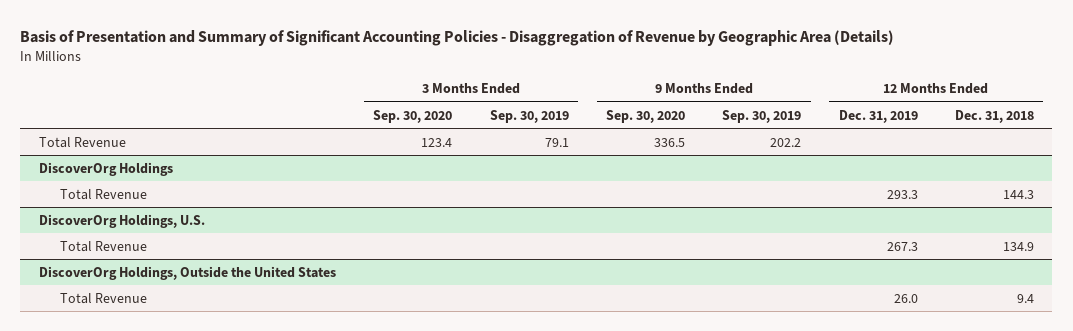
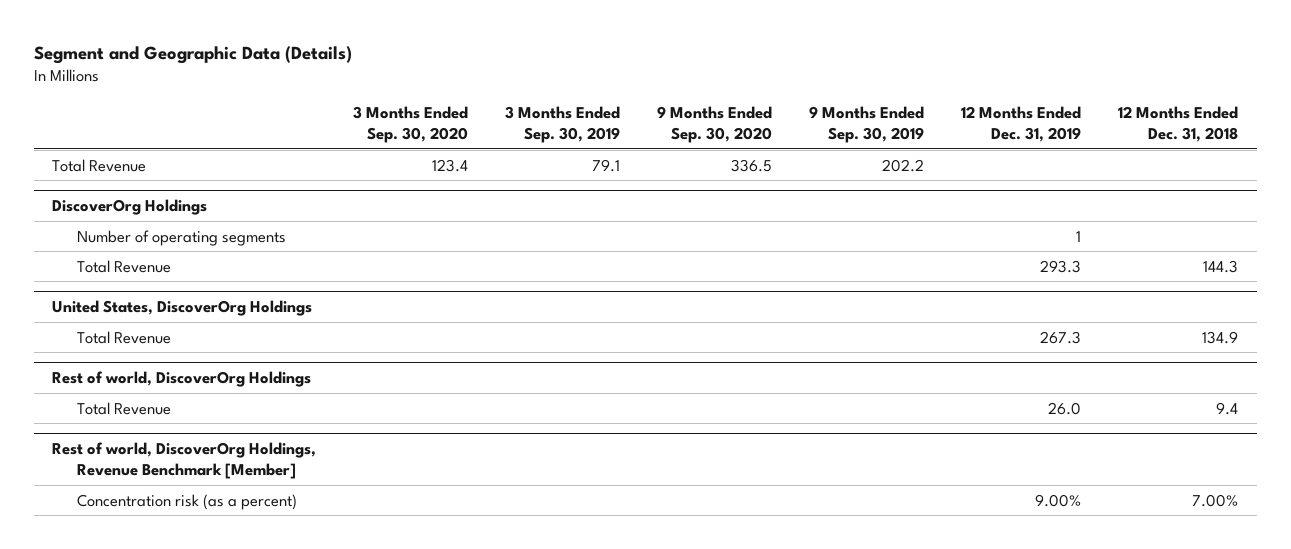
[20,30,895,47] Basis of Presentation and Summary of Significant Accounting Policies - Disaggregation of Revenue by Geographic Area (Details) -> [34,46,353,65] Segment and Geographic Data (Details)
none -> [76,229,286,246] Number of operating segments
[39,213,206,228] DiscoverOrg Holdings, U.S. -> none
none -> [52,300,313,317] United States, DiscoverOrg Holdings
[39,265,337,280] DiscoverOrg Holdings, Outside the United States -> none
none -> [52,371,312,388] Rest of world, DiscoverOrg Holdings
none -> [52,442,317,479] Rest of world, DiscoverOrg Holdings, Revenue Benchmark [Member]
none -> [76,493,297,510] Concentration risk (as a percent)

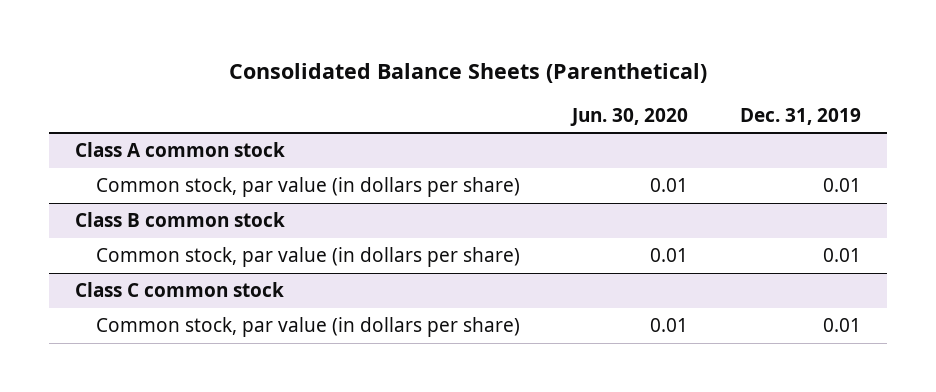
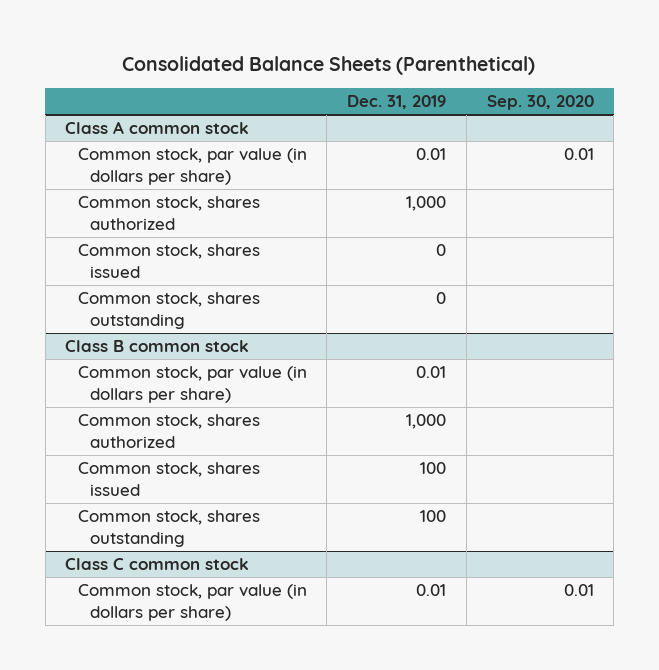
[570,107,689,126] Jun. 30, 2020 -> none
none -> [486,95,594,111] Sep. 30, 2020
none -> [77,195,260,230] Common stock, shares authorized
none -> [77,243,260,278] Common stock, shares issued
none -> [77,291,260,329] Common stock, shares outstanding
none -> [77,413,260,448] Common stock, shares authorized
none -> [77,461,260,496] Common stock, shares issued
none -> [77,509,260,547] Common stock, shares outstanding

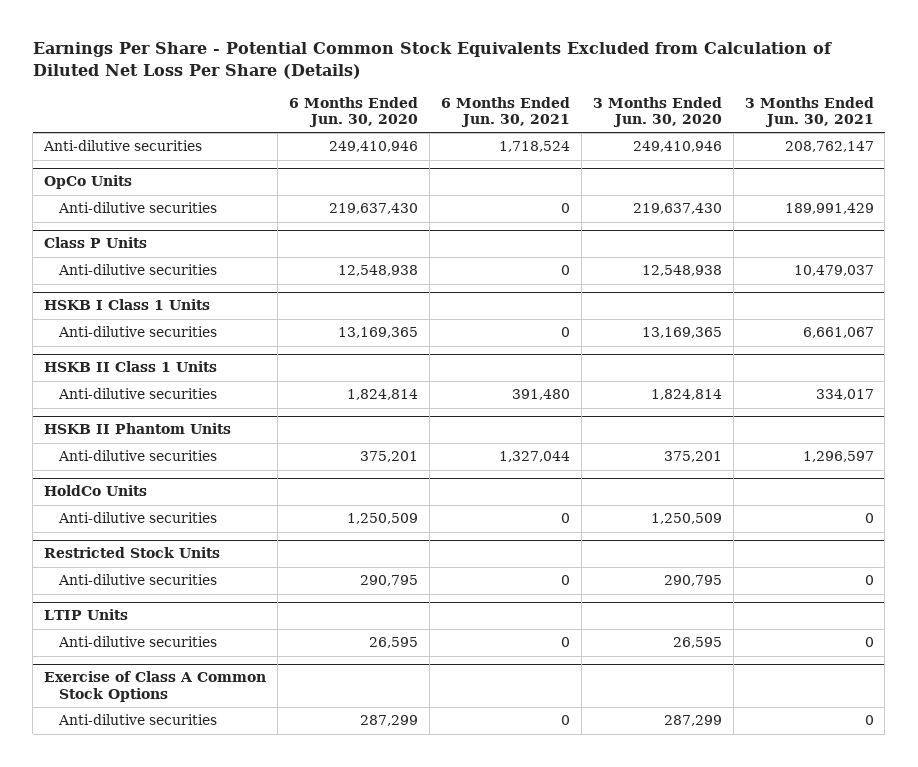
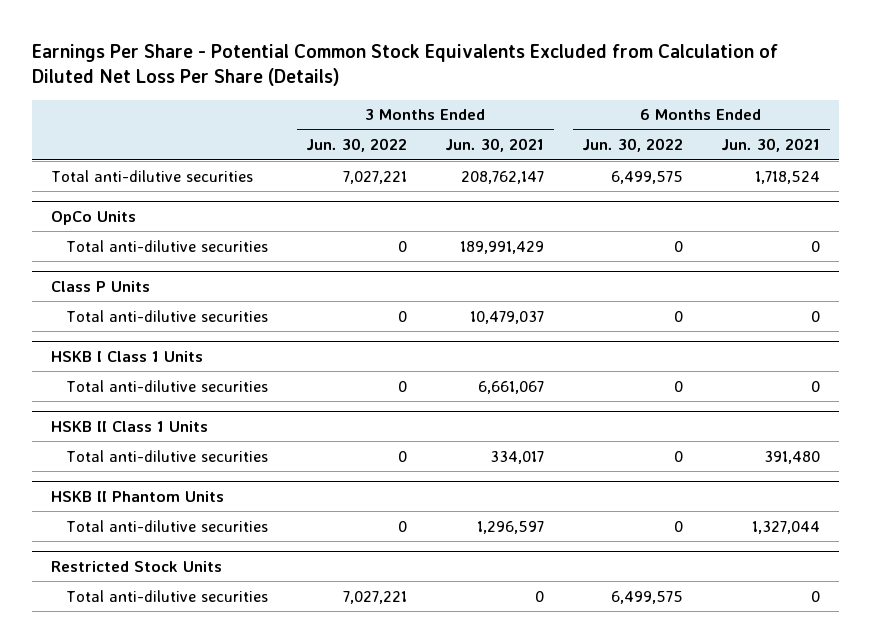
[289,96,419,128] 6 Months Ended Jun. 30, 2020 -> none
[592,96,722,128] 3 Months Ended Jun. 30, 2020 -> none
none -> [306,138,408,153] Jun. 30, 2022
none -> [582,138,684,153] Jun. 30, 2022
[43,140,203,152] Anti-dilutive securities -> [50,169,253,182] Total anti-dilutive securities
[57,202,217,214] Anti-dilutive securities -> [66,239,269,252] Total anti-dilutive securities
[57,264,217,276] Anti-dilutive securities -> [66,309,269,322] Total anti-dilutive securities
[57,326,217,338] Anti-dilutive securities -> [66,379,269,392] Total anti-dilutive securities
[57,388,217,400] Anti-dilutive securities -> [66,449,269,462] Total anti-dilutive securities
[44,485,148,497] HoldCo Units -> none
[57,512,217,524] Anti-dilutive securities -> none
[57,450,217,462] Anti-dilutive securities -> [66,519,269,532] Total anti-dilutive securities
[44,609,129,621] LTIP Units -> none
[57,636,217,648] Anti-dilutive securities -> none
[44,671,267,702] Exercise of Class A Common Stock Options -> none
[57,714,217,726] Anti-dilutive securities -> none
[57,574,217,586] Anti-dilutive securities -> [66,589,269,602] Total anti-dilutive securities

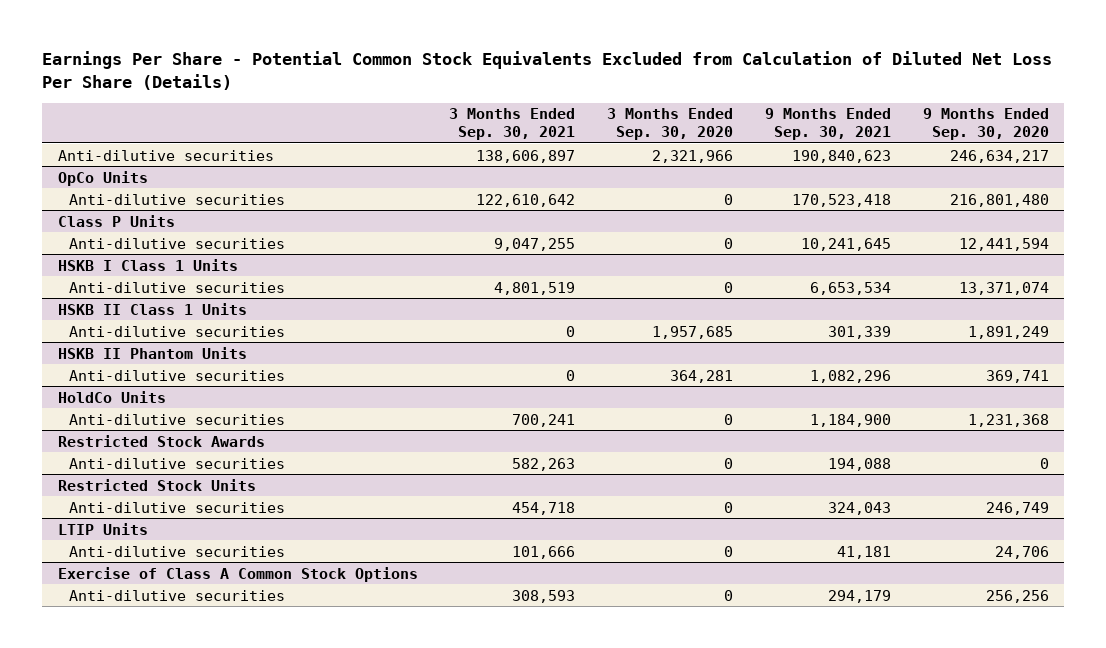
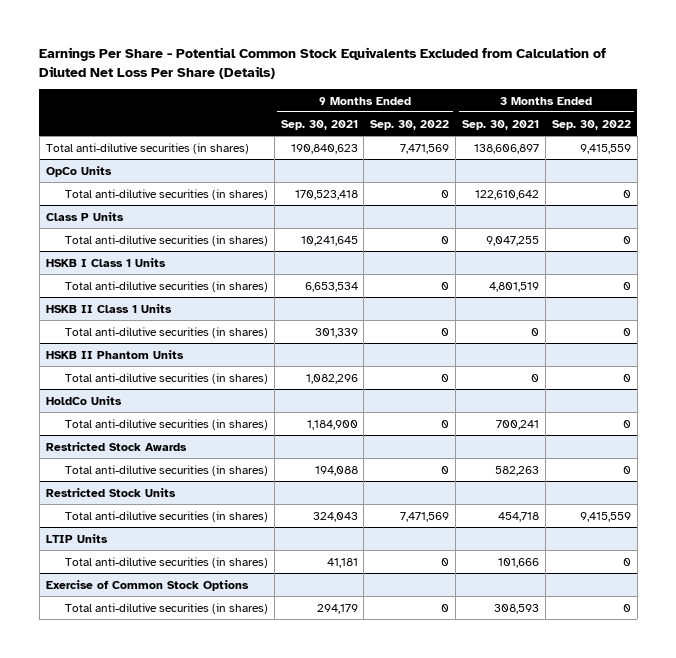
[607,108,734,141] 3 Months Ended Sep. 30, 2020 -> none
[922,108,1049,141] 9 Months Ended Sep. 30, 2020 -> none
none -> [370,119,450,130] Sep. 30, 2022
none -> [551,119,631,130] Sep. 30, 2022
[57,149,274,161] Anti-dilutive securities -> [45,142,249,154] Total anti-dilutive securities (in shares)
[68,193,285,205] Anti-dilutive securities -> [64,188,268,200] Total anti-dilutive securities (in shares)
[68,237,285,249] Anti-dilutive securities -> [64,234,268,246] Total anti-dilutive securities (in shares)
[68,281,285,293] Anti-dilutive securities -> [64,280,268,292] Total anti-dilutive securities (in shares)
[68,325,285,337] Anti-dilutive securities -> [64,326,268,338] Total anti-dilutive securities (in shares)
[68,369,285,381] Anti-dilutive securities -> [64,372,268,384] Total anti-dilutive securities (in shares)
[68,413,285,425] Anti-dilutive securities -> [64,418,268,430] Total anti-dilutive securities (in shares)
[68,457,285,469] Anti-dilutive securities -> [64,464,268,476] Total anti-dilutive securities (in shares)
[68,501,285,513] Anti-dilutive securities -> [64,510,268,522] Total anti-dilutive securities (in shares)
[68,545,285,557] Anti-dilutive securities -> [64,556,268,568] Total anti-dilutive securities (in shares)
[57,566,418,582] Exercise of Class A Common Stock Options -> [45,579,249,591] Exercise of Common Stock Options
[68,589,285,601] Anti-dilutive securities -> [64,602,268,614] Total anti-dilutive securities (in shares)

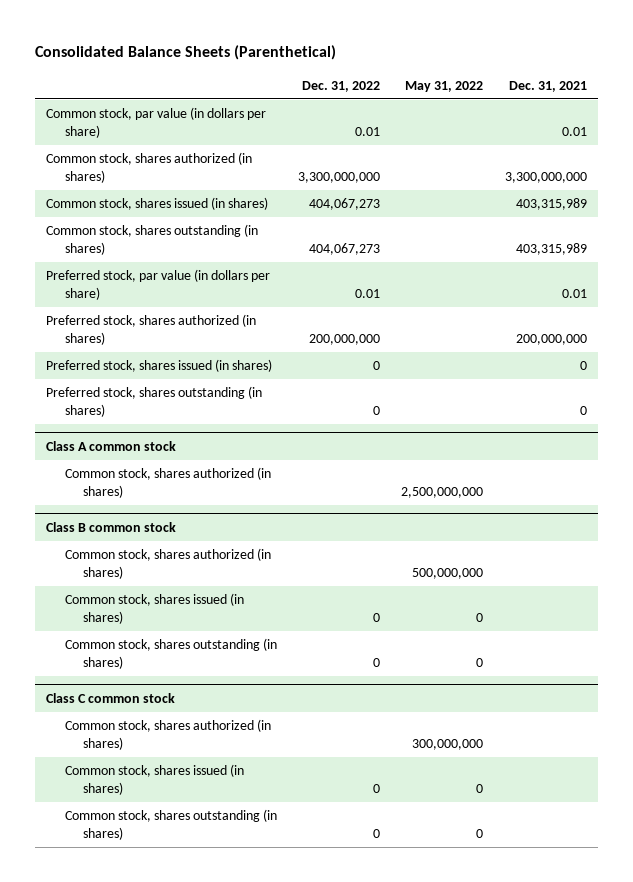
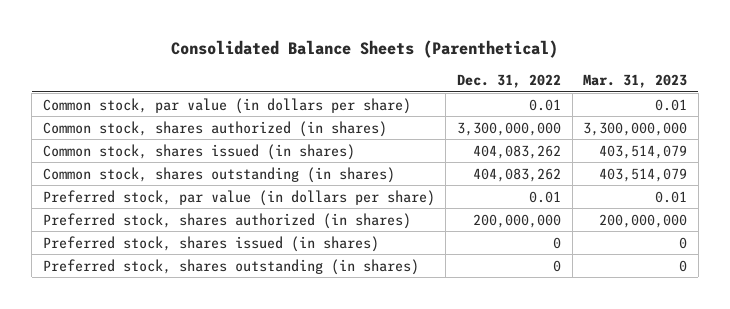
[405,80,484,92] May 31, 2022 -> none
[508,80,587,92] Dec. 31, 2021 -> none
none -> [583,74,688,89] Mar. 31, 2023
[309,198,381,211] 404,067,273 -> [473,144,562,159] 404,083,262
[309,242,381,255] 404,067,273 -> [473,167,562,182] 404,083,262
[46,441,177,452] Class A common stock -> none
[64,467,271,498] Common stock, shares authorized (in shares) -> none
[46,522,177,533] Class B common stock -> none
[64,548,271,579] Common stock, shares authorized (in shares) -> none
[64,593,244,624] Common stock, shares issued (in shares) -> none
[64,638,277,669] Common stock, shares outstanding (in shares) -> none
[46,693,176,704] Class C common stock -> none
[64,719,271,750] Common stock, shares authorized (in shares) -> none
[64,764,244,795] Common stock, shares issued (in shares) -> none
[64,809,277,840] Common stock, shares outstanding (in shares) -> none

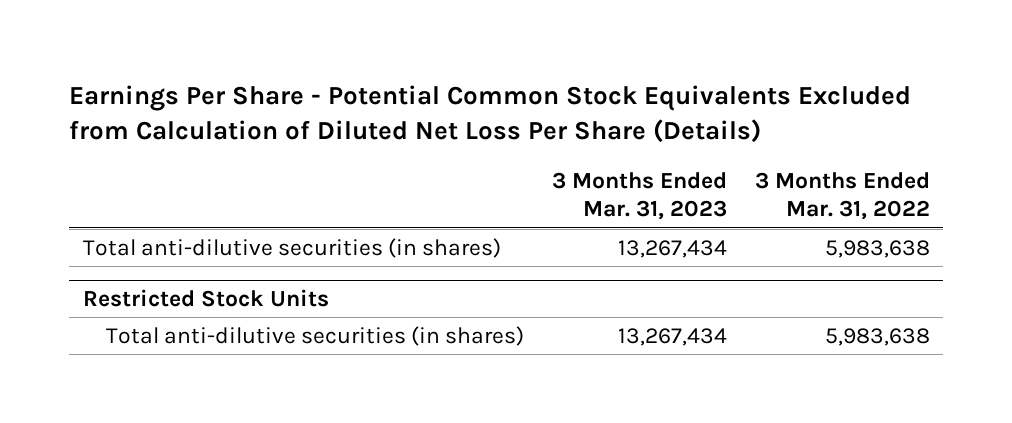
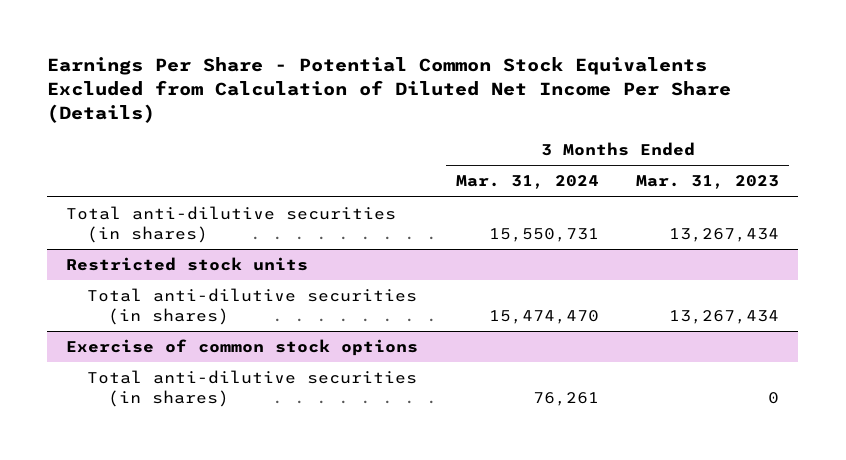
[68,85,911,144] Earnings Per Share - Potential Common Stock Equivalents Excluded from Calculation of Diluted Net Loss Per Share (Details) -> [47,57,732,123] Earnings Per Share - Potential Common Stock Equivalents Excluded from Calculation of Diluted Net Income Per Share (Details)
[754,172,930,221] 3 Months Ended Mar. 31, 2022 -> none
none -> [455,175,599,190] Mar. 31, 2024
[82,288,329,307] Restricted Stock Units -> [66,257,309,272] Restricted stock units
none -> [66,339,419,357] Exercise of common stock options
none -> [86,370,417,407] Total anti-dilutive securities (in shares)

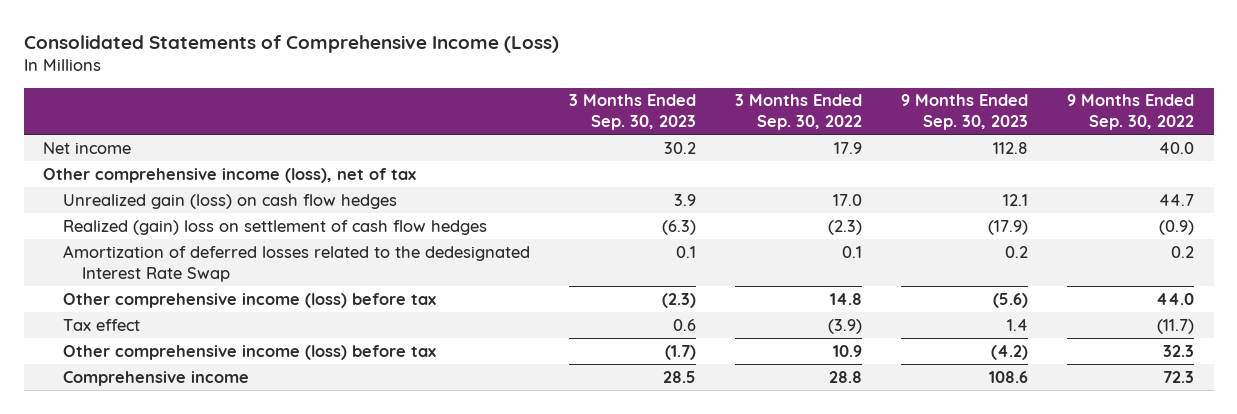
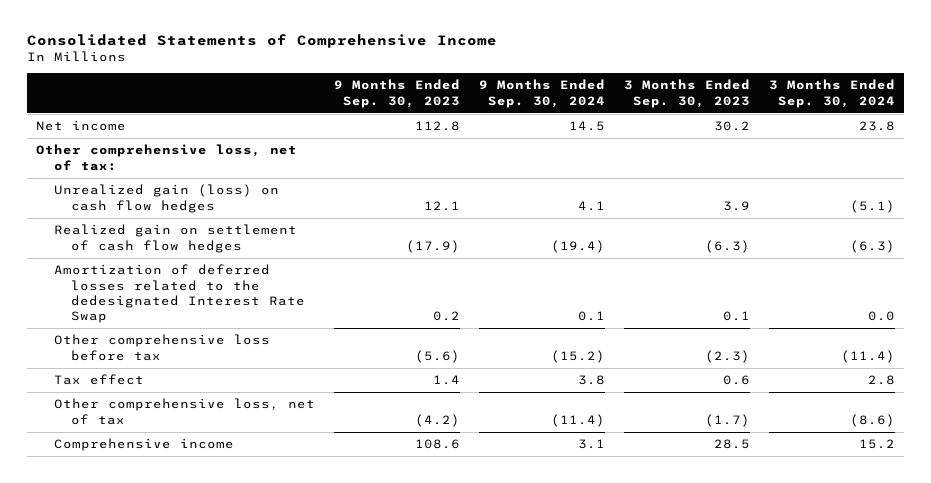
[23,35,559,54] Consolidated Statements of Comprehensive Income (Loss) -> [26,34,497,49] Consolidated Statements of Comprehensive Income
[734,94,862,131] 3 Months Ended Sep. 30, 2022 -> none
[1067,94,1195,131] 9 Months Ended Sep. 30, 2022 -> none
none -> [478,79,605,108] 9 Months Ended Sep. 30, 2024
none -> [768,79,895,108] 3 Months Ended Sep. 30, 2024
[43,167,417,183] Other comprehensive income (loss), net of tax -> [36,144,298,171] Other comprehensive loss, net of tax:
[62,219,487,235] Realized (gain) loss on settlement of cash flow hedges -> [53,224,297,253] Realized gain on settlement of cash flow hedges
[62,292,436,308] Other comprehensive income (loss) before tax -> [53,334,270,361] Other comprehensive loss before tax
[62,344,436,360] Other comprehensive income (loss) before tax -> [53,398,315,425] Other comprehensive loss, net of tax

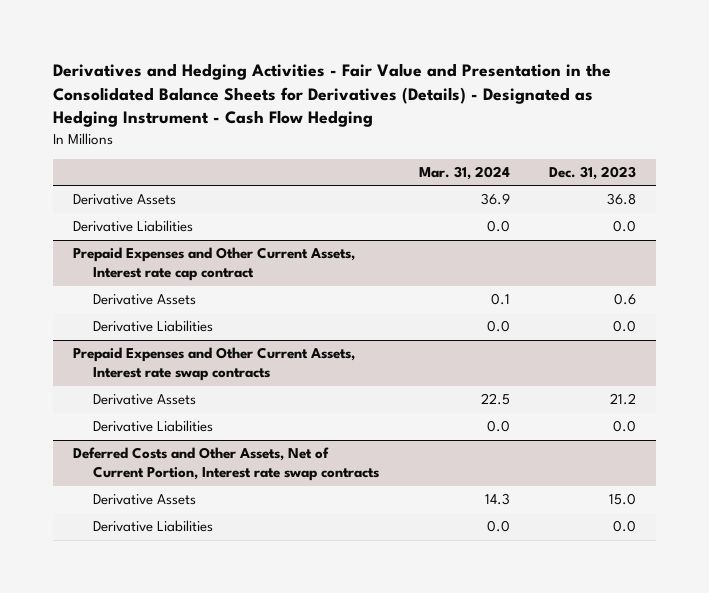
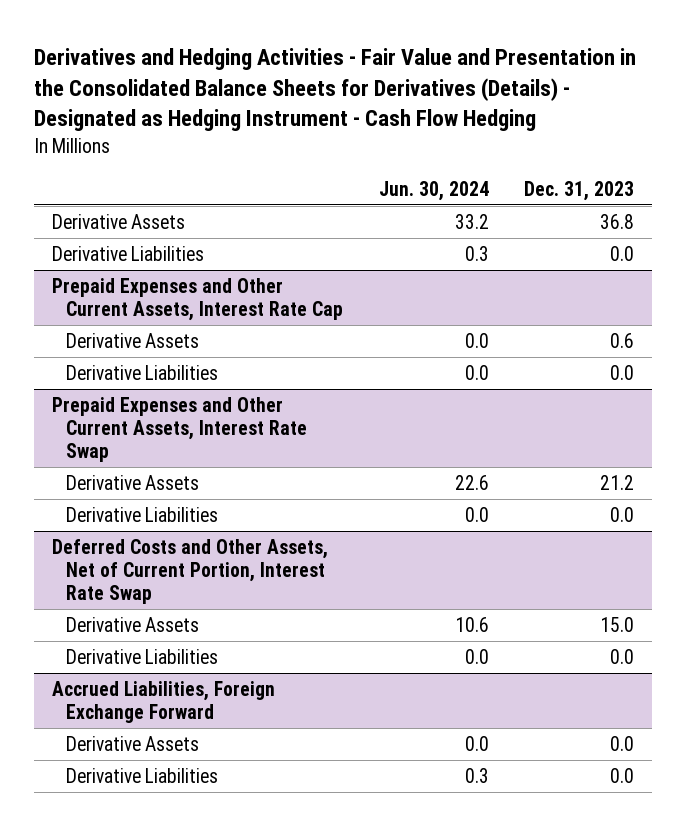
[418,165,510,180] Mar. 31, 2024 -> none
none -> [378,180,489,201] Jun. 30, 2024
[72,247,355,282] Prepaid Expenses and Other Current Assets, Interest rate cap contract -> [52,277,344,322] Prepaid Expenses and Other Current Assets, Interest Rate Cap
[72,347,355,382] Prepaid Expenses and Other Current Assets, Interest rate swap contracts -> [52,396,308,463] Prepaid Expenses and Other Current Assets, Interest Rate Swap
[72,447,380,482] Deferred Costs and Other Assets, Net of Current Portion, Interest rate swap contracts -> [52,538,329,605] Deferred Costs and Other Assets, Net of Current Portion, Interest Rate Swap
none -> [52,680,276,724] Accrued Liabilities, Foreign Exchange Forward
none -> [66,735,200,751] Derivative Assets
none -> [66,767,219,783] Derivative Liabilities

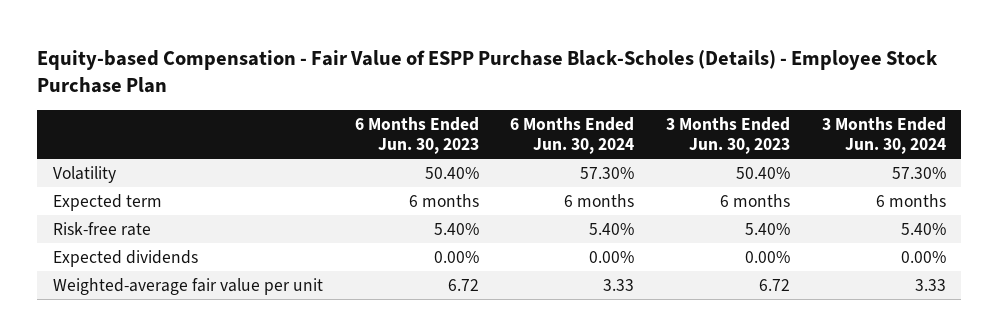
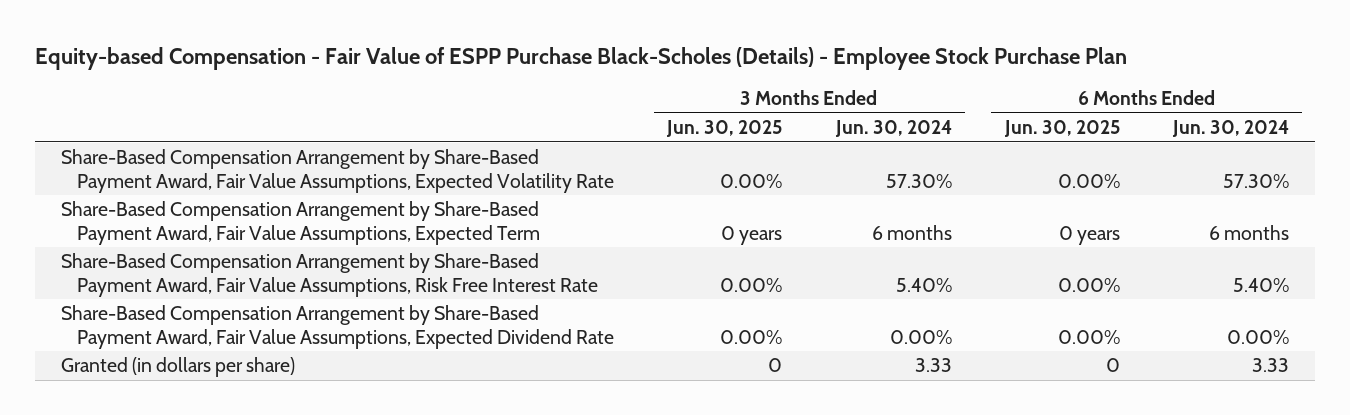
[354,116,479,155] 6 Months Ended Jun. 30, 2023 -> none
[665,116,790,155] 3 Months Ended Jun. 30, 2023 -> none
none -> [666,119,783,137] Jun. 30, 2025
none -> [1003,119,1120,137] Jun. 30, 2025
[53,165,117,183] Volatility -> [61,149,615,193] Share-Based Compensation Arrangement by Share-Based Payment Award, Fair Value Assumptions, Expected Volatility Rate
[53,193,163,211] Expected term -> [61,201,541,245] Share-Based Compensation Arrangement by Share-Based Payment Award, Fair Value Assumptions, Expected Term
[53,221,152,236] Risk-free rate -> [61,253,599,297] Share-Based Compensation Arrangement by Share-Based Payment Award, Fair Value Assumptions, Risk Free Interest Rate
[53,249,199,267] Expected dividends -> [61,305,615,349] Share-Based Compensation Arrangement by Share-Based Payment Award, Fair Value Assumptions, Expected Dividend Rate
[53,277,324,295] Weighted-average fair value per unit -> [61,357,296,378] Granted (in dollars per share)

